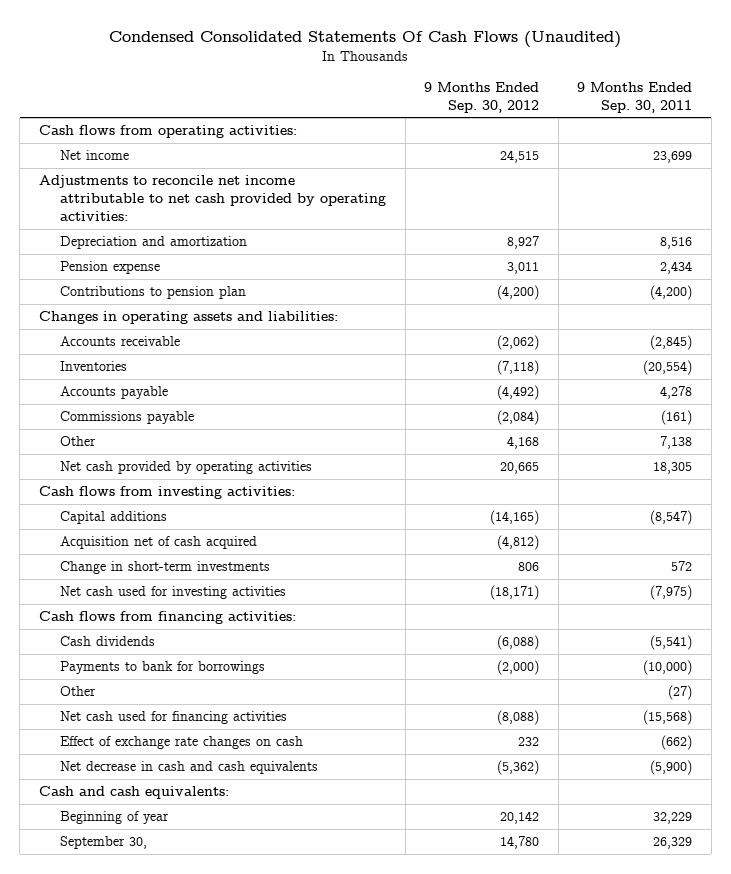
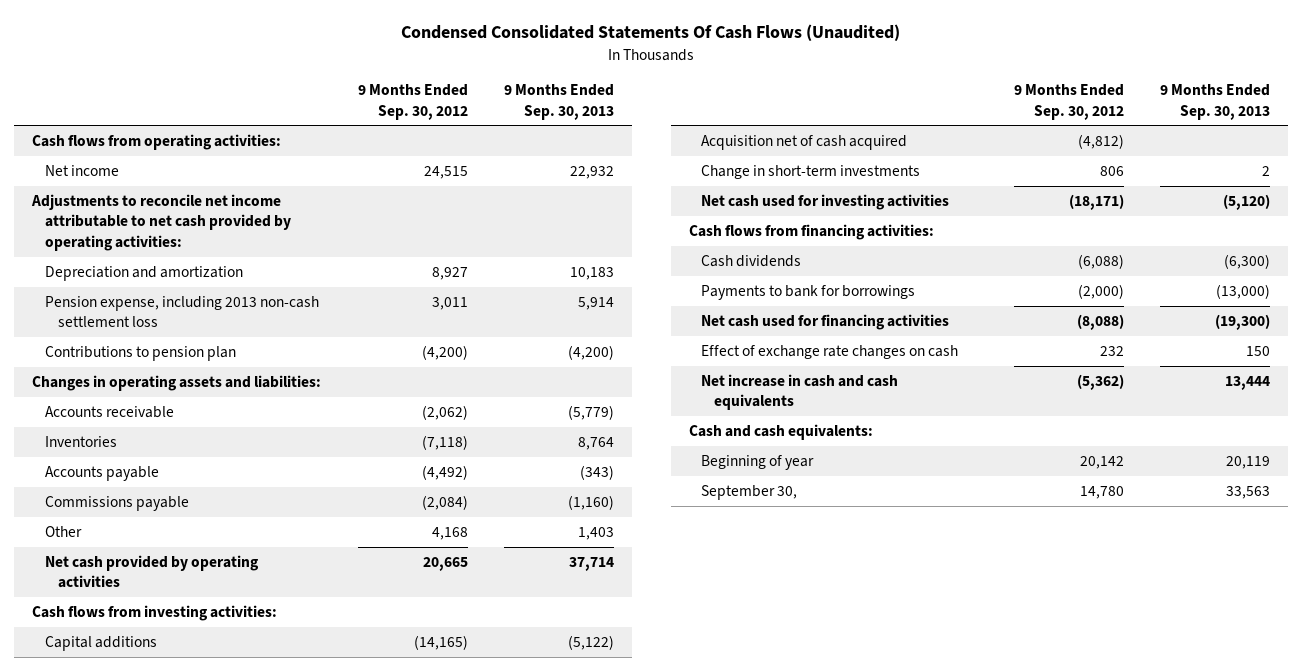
[577,82,693,113] 9 Months Ended Sep. 30, 2011 -> none
none -> [503,84,614,120] 9 Months Ended Sep. 30, 2013
[60,261,161,275] Pension expense -> [45,296,320,328] Pension expense, including 2013 non-cash settlement loss
[60,686,97,697] Other -> none
[60,761,319,775] Net decrease in cash and cash equivalents -> [701,374,899,411] Net increase in cash and cash equivalents

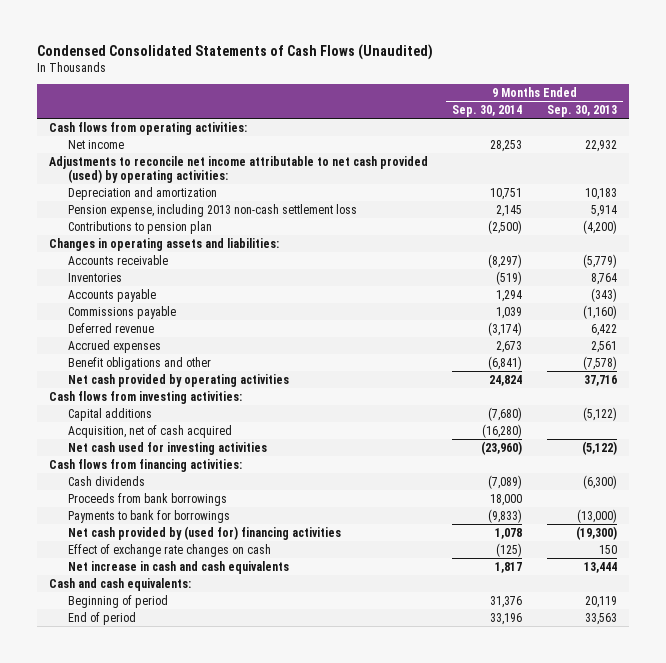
[401,24,901,42] Condensed Consolidated Statements Of Cash Flows (Unaudited) -> [37,43,434,60] Condensed Consolidated Statements of Cash Flows (Unaudited)
[357,84,468,120] 9 Months Ended Sep. 30, 2012 -> none
none -> [452,105,523,118] Sep. 30, 2014
[31,194,292,251] Adjustments to reconcile net income attributable to net cash provided by operating activities: -> [49,155,429,183] Adjustments to reconcile net income attributable to net cash provided (used) by operating activities:
none -> [68,322,155,333] Deferred revenue
none -> [68,339,162,353] Accrued expenses
[45,526,83,538] Other -> [68,356,212,370] Benefit obligations and other
[577,527,614,541] 1,403 -> [582,355,617,370] (7,578)
[568,557,614,572] 37,714 -> [583,374,617,386] 37,716
[701,165,921,180] Change in short-term investments -> none
[701,135,908,151] Acquisition net of cash acquired -> [68,424,233,438] Acquisition, net of cash acquired
[1223,194,1271,211] (5,120) -> [581,440,617,455] (5,122)
none -> [68,492,228,506] Proceeds from bank borrowings
[701,314,950,331] Net cash used for financing activities -> [68,525,342,540] Net cash provided by (used for) financing activities
[701,455,815,471] Beginning of year -> [68,594,169,608] Beginning of period
[701,485,798,501] September 30, -> [68,611,137,625] End of period

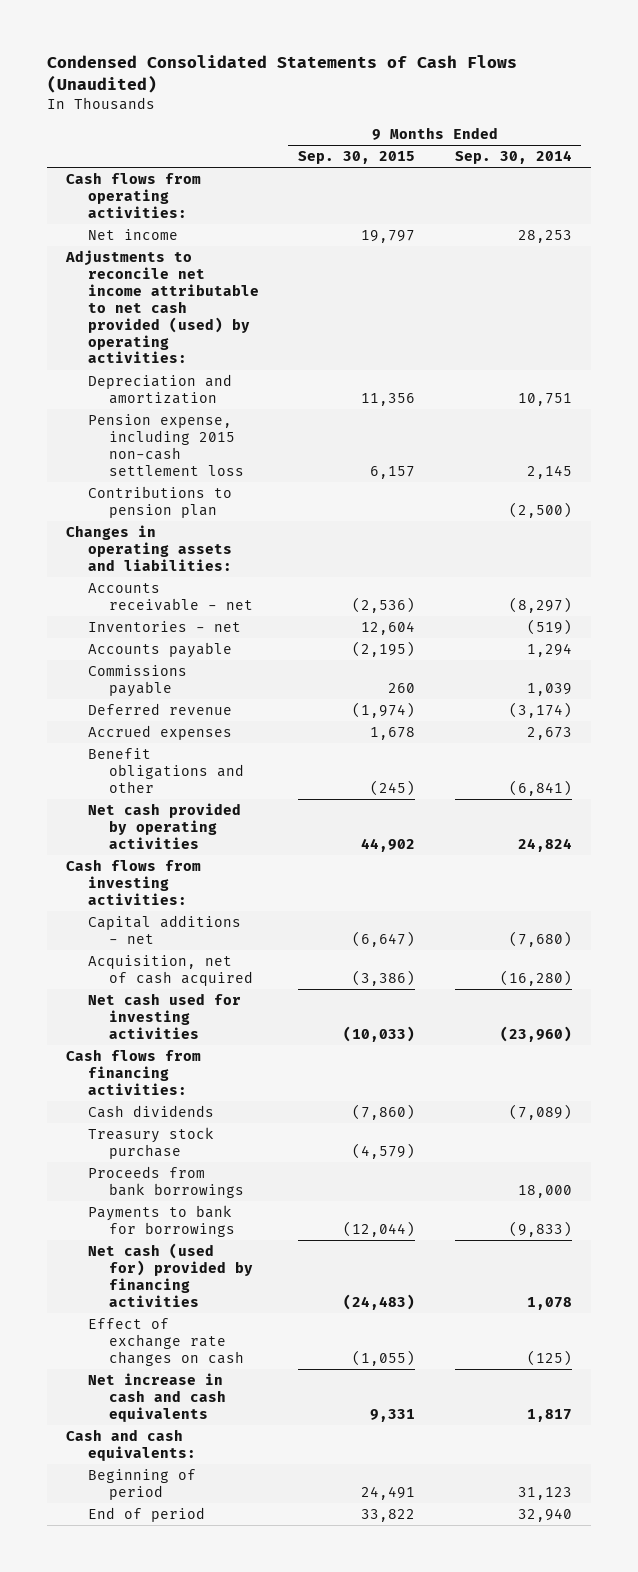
[546,105,617,118] Sep. 30, 2013 -> none
none -> [298,151,416,165] Sep. 30, 2015
[68,203,358,217] Pension expense, including 2013 non-cash settlement loss -> [87,413,244,476] Pension expense, including 2015 non-cash settlement loss
[68,254,169,265] Accounts receivable -> [87,582,253,611] Accounts receivable - net
[68,272,123,282] Inventories -> [87,620,241,632] Inventories - net
[68,407,153,421] Capital additions -> [87,914,241,944] Capital additions - net
none -> [87,1126,214,1159] Treasury stock purchase
[68,525,342,540] Net cash provided by (used for) financing activities -> [87,1242,253,1307] Net cash (used for) provided by financing activities
[490,595,523,608] 31,376 -> [517,1486,572,1500] 31,123
[490,612,523,625] 33,196 -> [517,1507,572,1522] 32,940

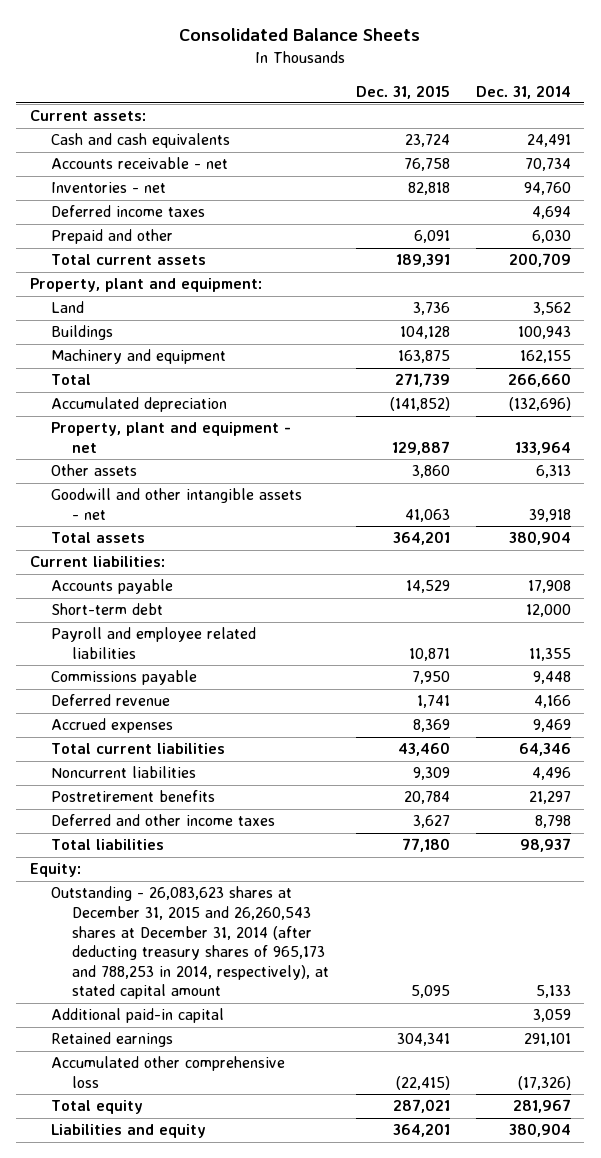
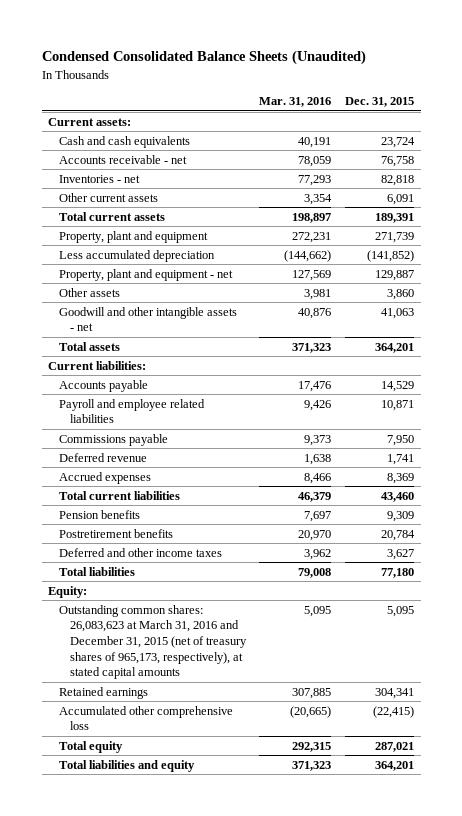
[179,28,421,42] Consolidated Balance Sheets -> [41,50,366,66] Condensed Consolidated Balance Sheets (Unaudited)
[476,84,572,99] Dec. 31, 2014 -> none
none -> [259,97,332,108] Mar. 31, 2016
[50,205,205,218] Deferred income taxes -> none
[50,229,173,245] Prepaid and other -> [59,192,159,202] Other current assets
[29,278,262,293] Property, plant and equipment: -> none
[50,301,84,314] Land -> none
[50,325,113,341] Buildings -> none
[50,349,226,365] Machinery and equipment -> none
[50,374,91,386] Total -> [59,230,209,243] Property, plant and equipment
[50,397,227,413] Accumulated depreciation -> [59,249,216,262] Less accumulated depreciation
[50,603,163,616] Short-term debt -> none
[50,766,196,779] Noncurrent liabilities -> [59,509,141,519] Pension benefits
[50,1008,224,1024] Additional paid-in capital -> none
[50,886,329,1000] Outstanding - 26,083,623 shares at December 31, 2015 and 26,260,543 shares at December 31, 2014 (after deducting treasury shares of 965,173 and 788,253 in 2014, respectively), at stated capital amount -> [59,604,247,680] Outstanding common shares: 26,083,623 at March 31, 2016 and December 31, 2015 (net of treasury shares of 965,173, respectively), at stated capital amounts
[50,1124,206,1139] Liabilities and equity -> [59,759,196,772] Total liabilities and equity

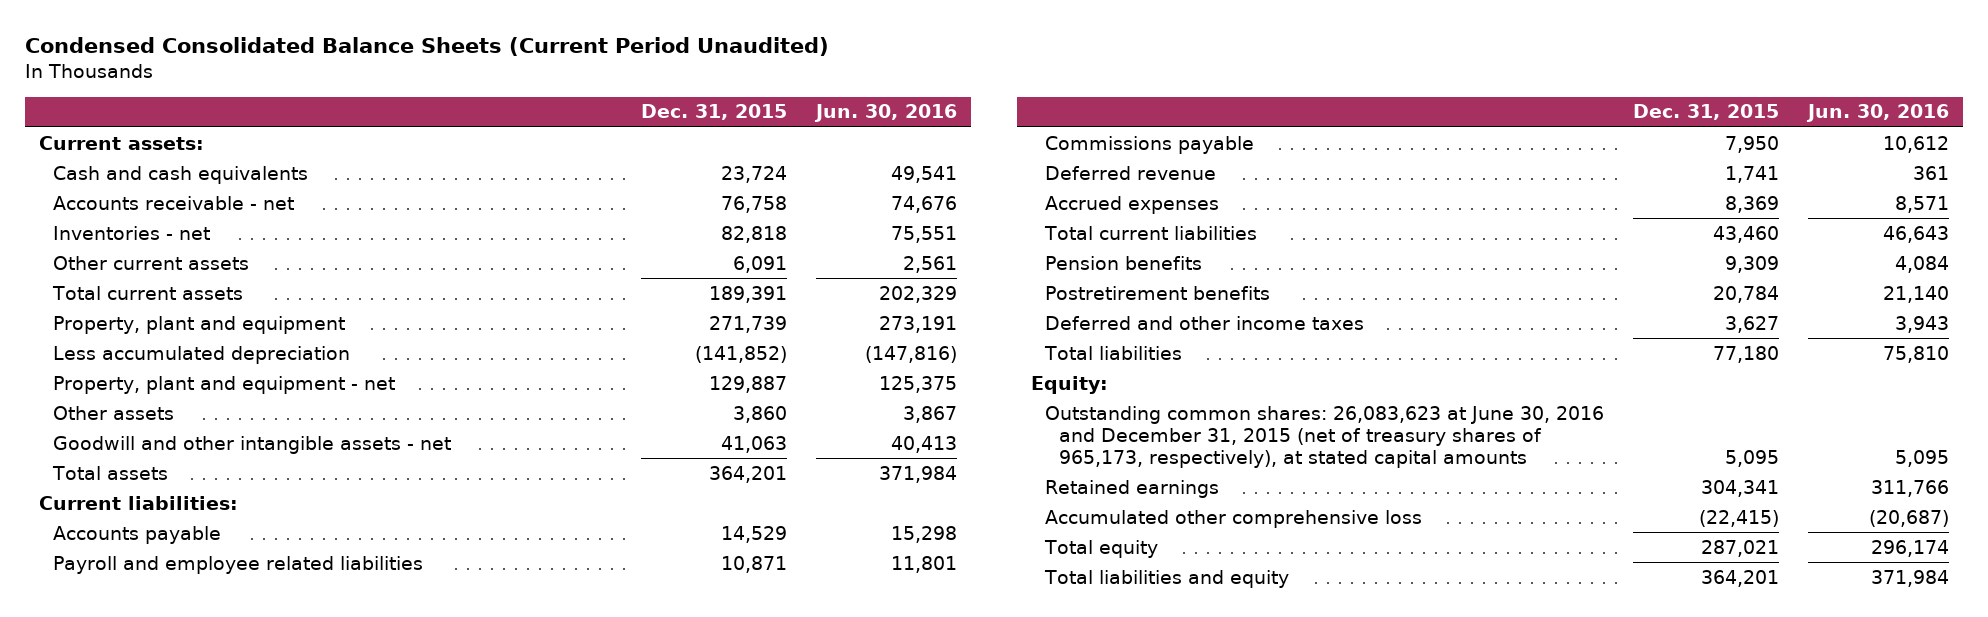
[41,50,366,66] Condensed Consolidated Balance Sheets (Unaudited) -> [25,37,830,57] Condensed Consolidated Balance Sheets (Current Period Unaudited)
[259,97,332,108] Mar. 31, 2016 -> none
none -> [813,104,957,123] Jun. 30, 2016
[59,604,247,680] Outstanding common shares: 26,083,623 at March 31, 2016 and December 31, 2015 (net of treasury shares of 965,173, respectively), at stated capital amounts -> [1045,405,1605,468] Outstanding common shares: 26,083,623 at June 30, 2016 and December 31, 2015 (net of treasury shares of 965,173, respectively), at stated capital amounts

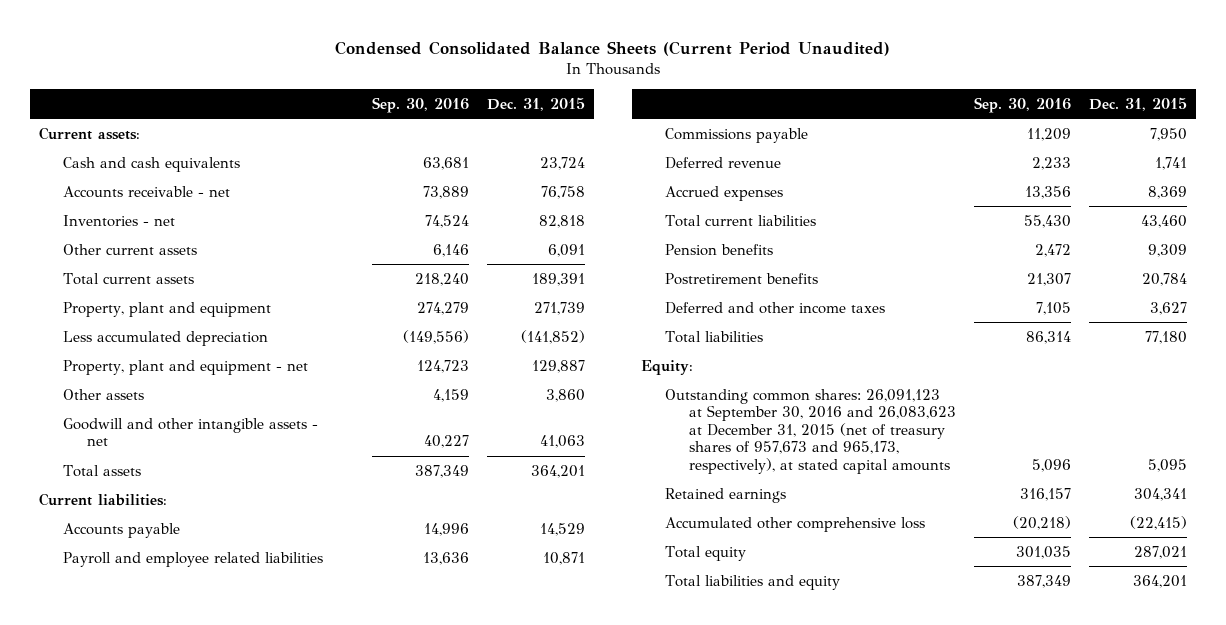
[813,104,957,123] Jun. 30, 2016 -> none
none -> [372,96,470,113] Sep. 30, 2016
[1045,405,1605,468] Outstanding common shares: 26,083,623 at June 30, 2016 and December 31, 2015 (net of treasury shares of 965,173, respectively), at stated capital amounts -> [664,388,956,474] Outstanding common shares: 26,091,123 at September 30, 2016 and 26,083,623 at December 31, 2015 (net of treasury shares of 957,673 and 965,173, respectively), at stated capital amounts

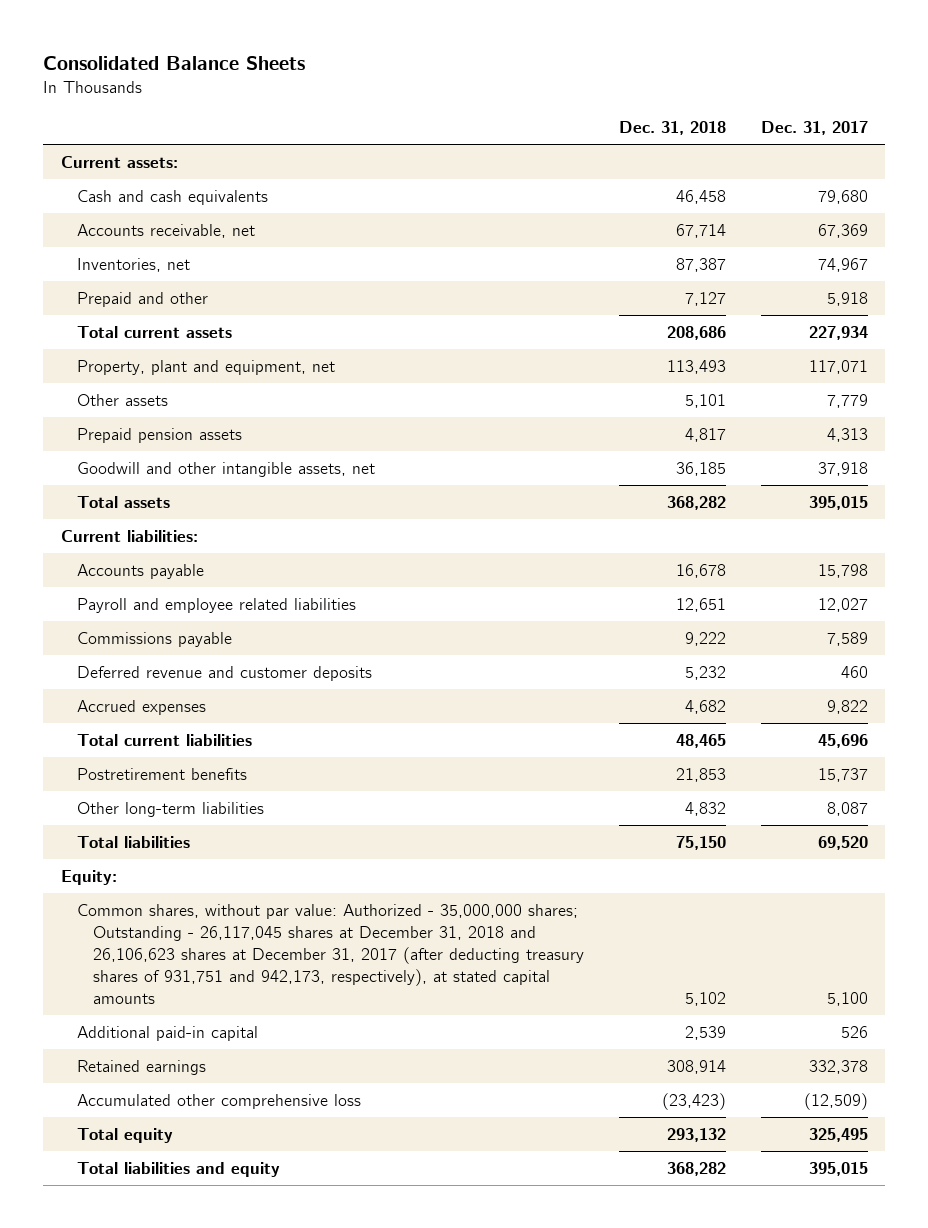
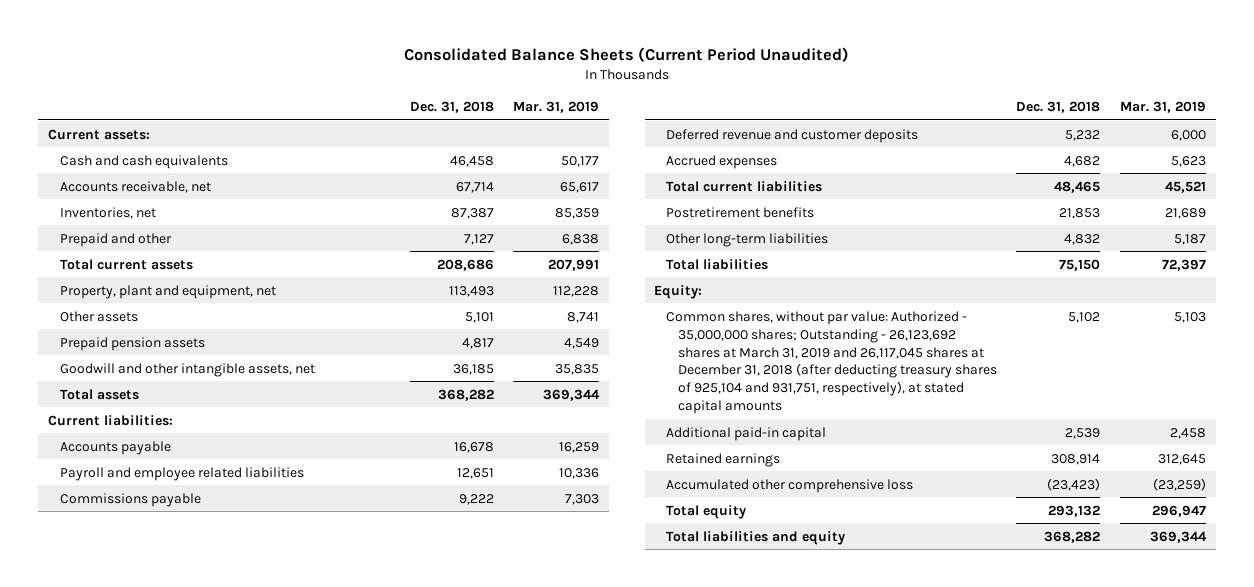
[43,55,306,70] Consolidated Balance Sheets -> [403,47,849,63] Consolidated Balance Sheets (Current Period Unaudited)
[760,121,868,136] Dec. 31, 2017 -> none
none -> [513,101,600,114] Mar. 31, 2019
[76,903,584,1004] Common shares, without par value: Authorized - 35,000,000 shares; Outstanding - 26,117,045 shares at December 31, 2018 and 26,106,623 shares at December 31, 2017 (after deducting treasury shares of 931,751 and 942,173, respectively), at stated capital amounts -> [666,310,997,415] Common shares, without par value: Authorized - 35,000,000 shares; Outstanding - 26,123,692 shares at March 31, 2019 and 26,117,045 shares at December 31, 2018 (after deducting treasury shares of 925,104 and 931,751, respectively), at stated capital amounts

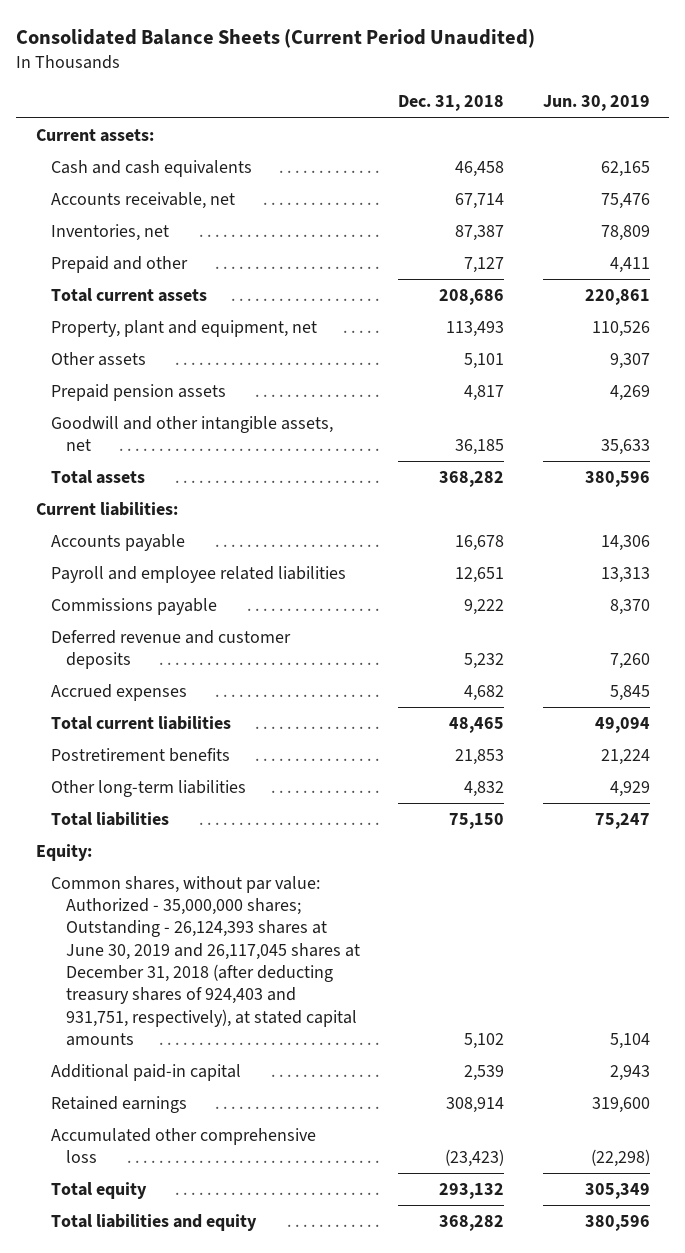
[513,101,600,114] Mar. 31, 2019 -> none
none -> [542,95,650,112] Jun. 30, 2019
[666,310,997,415] Common shares, without par value: Authorized - 35,000,000 shares; Outstanding - 26,123,692 shares at March 31, 2019 and 26,117,045 shares at December 31, 2018 (after deducting treasury shares of 925,104 and 931,751, respectively), at stated capital amounts -> [50,875,360,1046] Common shares, without par value: Authorized - 35,000,000 shares; Outstanding - 26,124,393 shares at June 30, 2019 and 26,117,045 shares at December 31, 2018 (after deducting treasury shares of 924,403 and 931,751, respectively), at stated capital amounts

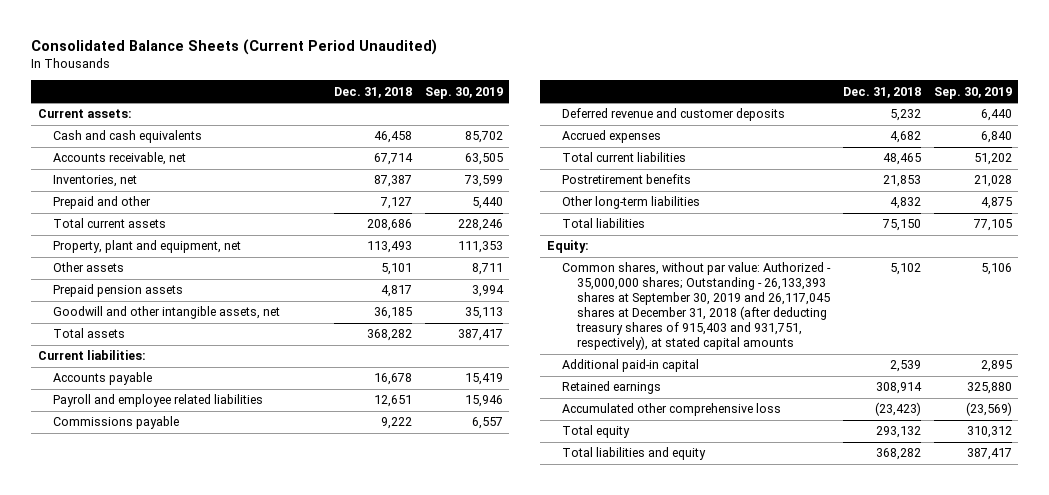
[542,95,650,112] Jun. 30, 2019 -> none
none -> [424,86,503,99] Sep. 30, 2019
[50,875,360,1046] Common shares, without par value: Authorized - 35,000,000 shares; Outstanding - 26,124,393 shares at June 30, 2019 and 26,117,045 shares at December 31, 2018 (after deducting treasury shares of 924,403 and 931,751, respectively), at stated capital amounts -> [562,262,832,351] Common shares, without par value: Authorized - 35,000,000 shares; Outstanding - 26,133,393 shares at September 30, 2019 and 26,117,045 shares at December 31, 2018 (after deducting treasury shares of 915,403 and 931,751, respectively), at stated capital amounts

